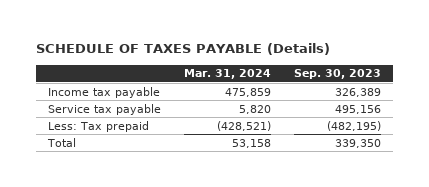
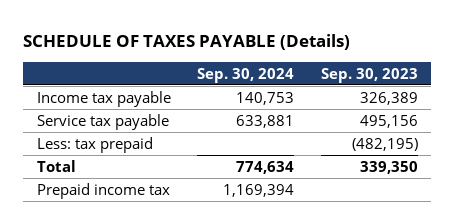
[184,69,272,80] Mar. 31, 2024 -> none
none -> [197,67,295,83] Sep. 30, 2024
[47,120,149,132] Less: Tax prepaid -> [36,136,153,153] Less: tax prepaid
none -> [36,182,170,199] Prepaid income tax

